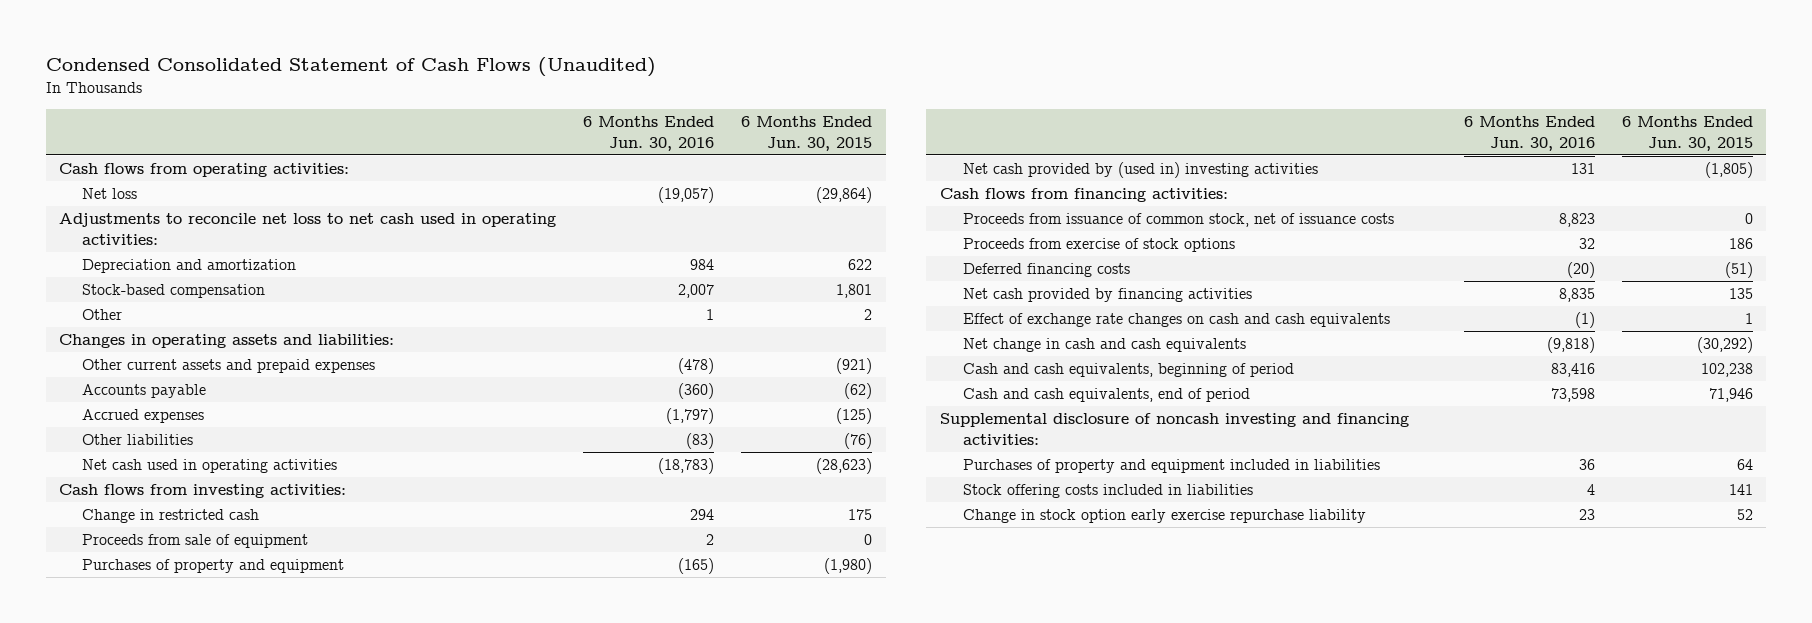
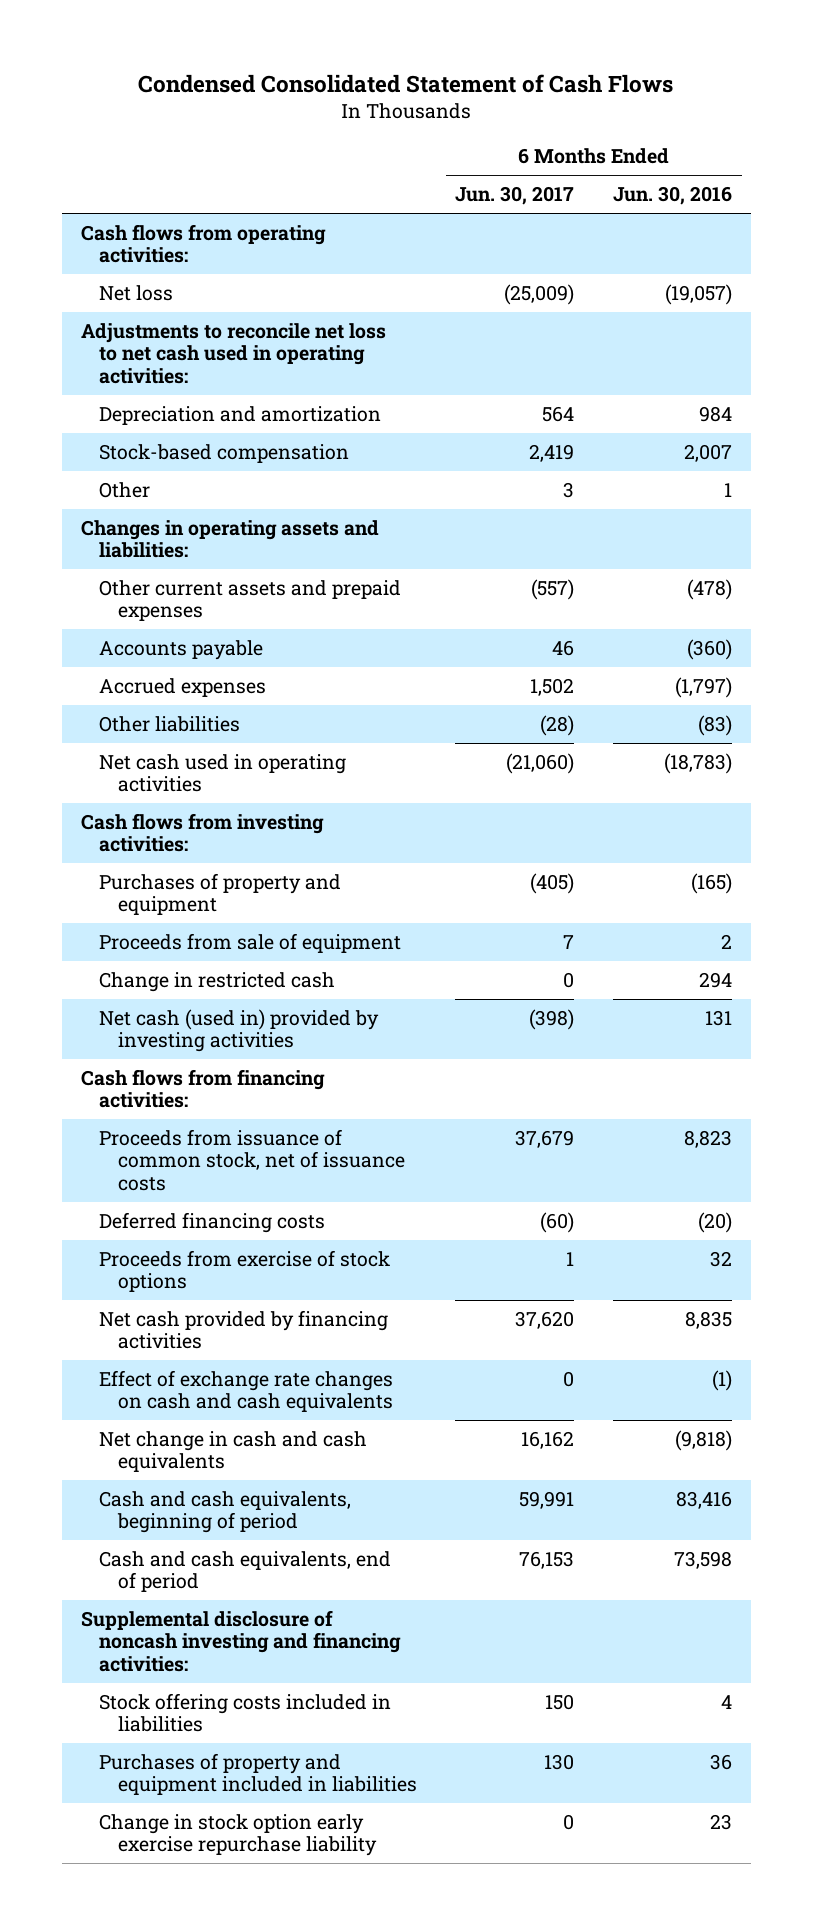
[45,56,656,77] Condensed Consolidated Statement of Cash Flows (Unaudited) -> [138,73,674,93] Condensed Consolidated Statement of Cash Flows
[741,115,873,151] 6 Months Ended Jun. 30, 2015 -> none
none -> [455,186,575,206] Jun. 30, 2017
[82,534,309,549] Proceeds from sale of equipment -> [99,932,402,953] Proceeds from sale of equipment
[82,509,260,524] Change in restricted cash -> [99,971,336,992] Change in restricted cash
[962,162,1318,179] Net cash provided by (used in) investing activities -> [99,1008,380,1053] Net cash (used in) provided by investing activities
[962,238,1235,253] Proceeds from exercise of stock options -> [99,1249,391,1293] Proceeds from exercise of stock options
[962,459,1380,474] Purchases of property and equipment included in liabilities -> [99,1752,417,1796] Purchases of property and equipment included in liabilities

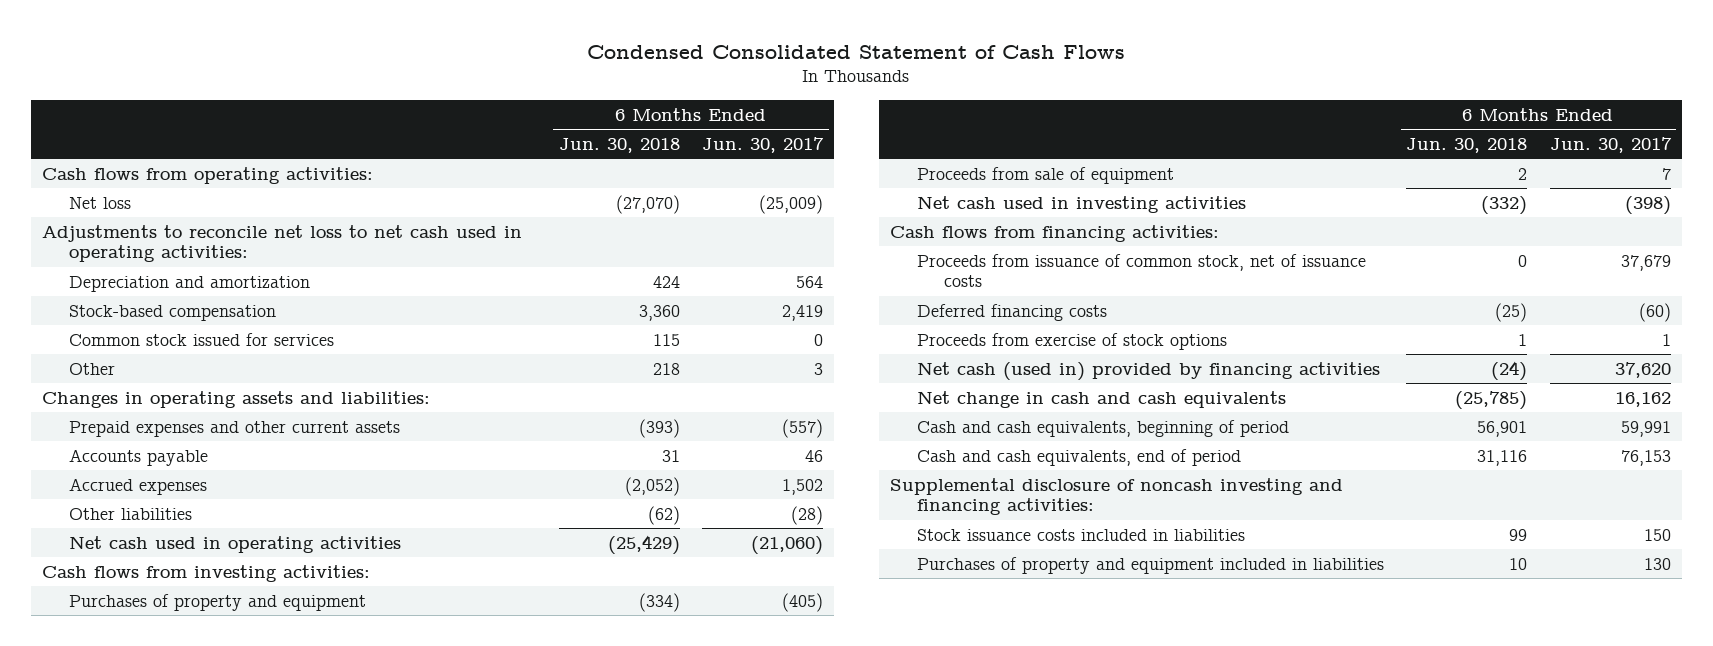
[612,186,732,206] Jun. 30, 2016 -> none
none -> [558,137,680,153] Jun. 30, 2018
none -> [69,332,335,346] Common stock issued for services
[99,579,402,622] Other current assets and prepaid expenses -> [69,420,401,437] Prepaid expenses and other current assets
[99,971,336,992] Change in restricted cash -> none
[99,1008,380,1053] Net cash (used in) provided by investing activities -> [916,195,1246,213] Net cash used in investing activities
[99,1369,394,1413] Effect of exchange rate changes on cash and cash equivalents -> none
[99,1309,389,1350] Net cash provided by financing activities -> [916,361,1380,381] Net cash (used in) provided by financing activities
[99,1692,392,1733] Stock offering costs included in liabilities -> [916,528,1245,541] Stock issuance costs included in liabilities
[99,1813,377,1857] Change in stock option early exercise repurchase liability -> none

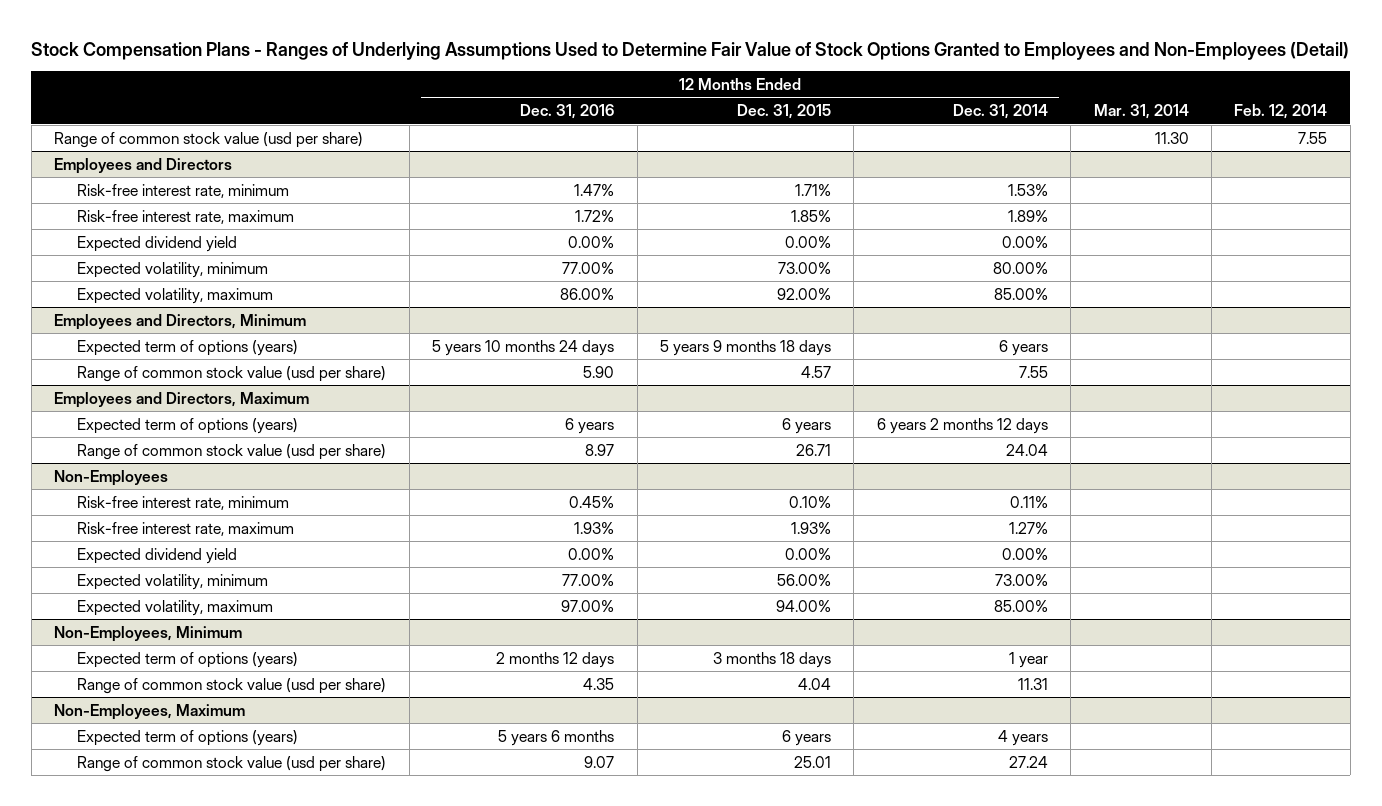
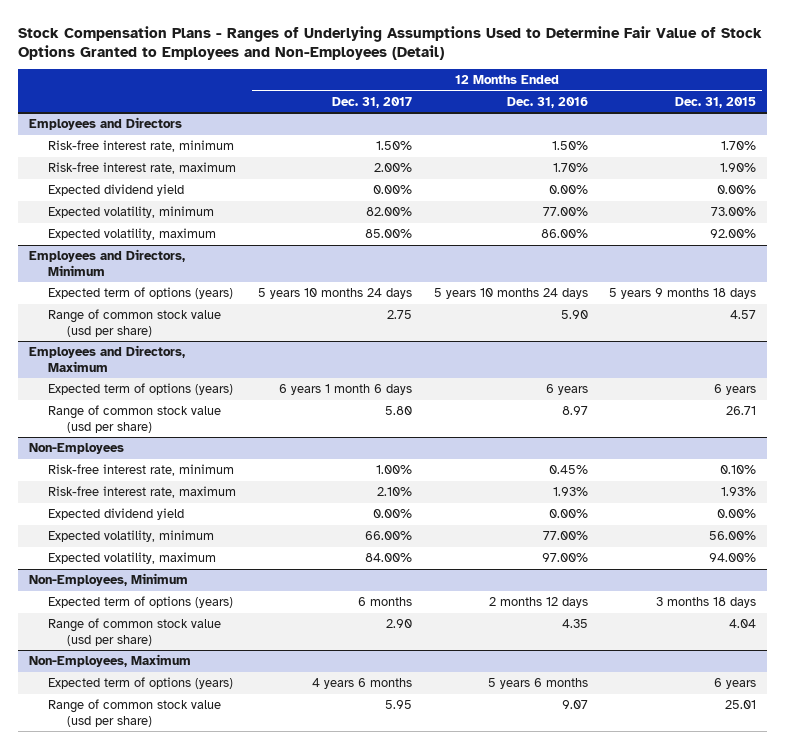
[952,104,1048,120] Dec. 31, 2014 -> none
[1093,104,1189,120] Mar. 31, 2014 -> none
[1234,104,1328,120] Feb. 12, 2014 -> none
none -> [331,96,412,108] Dec. 31, 2017
[54,131,364,148] Range of common stock value (usd per share) -> none
[574,183,615,196] 1.47% -> [551,140,588,150] 1.50%
[794,183,831,196] 1.71% -> [721,140,757,150] 1.70%
[575,209,615,222] 1.72% -> [552,162,588,172] 1.70%
[790,209,831,222] 1.85% -> [720,162,757,172] 1.90%

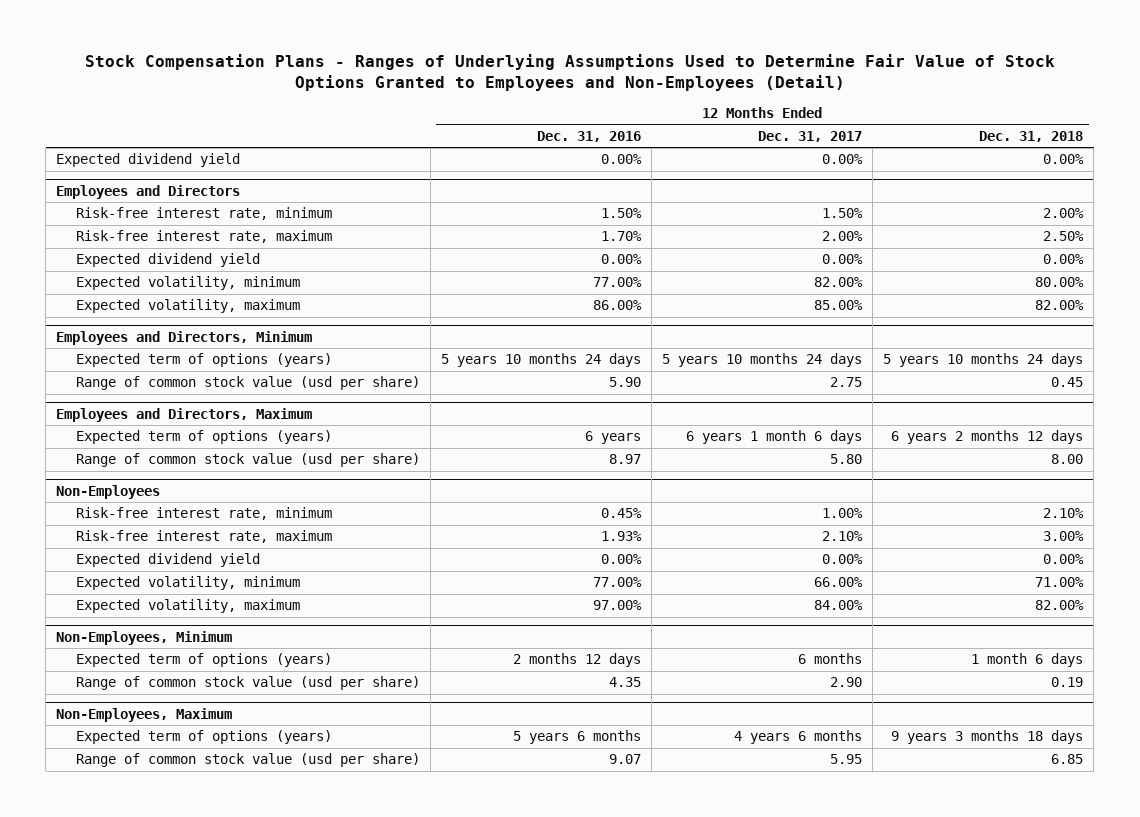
[675,96,757,108] Dec. 31, 2015 -> none
none -> [979,130,1084,142] Dec. 31, 2018
none -> [56,153,241,168] Expected dividend yield

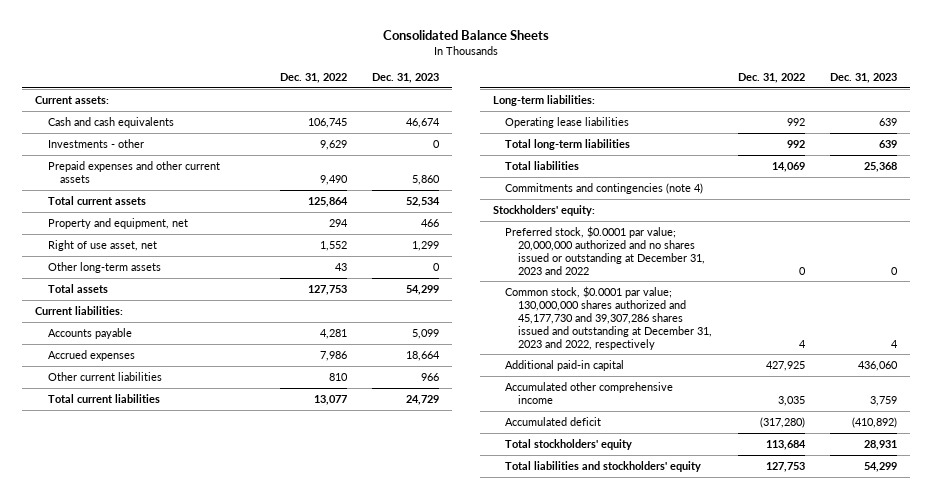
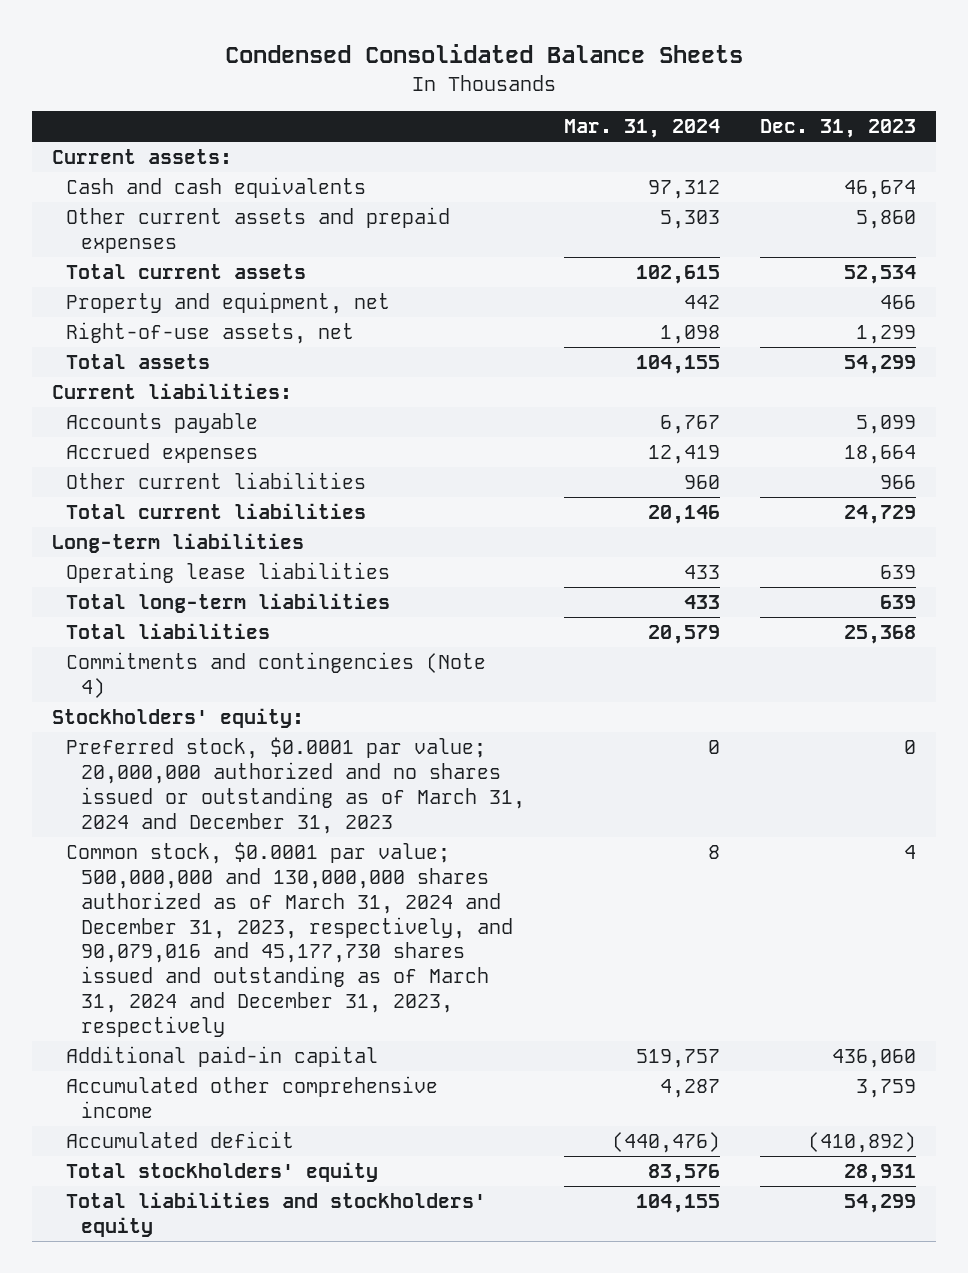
[383,29,550,40] Consolidated Balance Sheets -> [225,44,744,64] Condensed Consolidated Balance Sheets
[279,72,347,83] Dec. 31, 2022 -> none
none -> [564,119,721,139] Mar. 31, 2024
[47,138,144,148] Investments - other -> none
[47,160,220,183] Prepaid expenses and other current assets -> [66,207,451,254] Other current assets and prepaid expenses
[47,261,161,273] Other long-term assets -> none
[47,239,157,251] Right of use asset, net -> [66,322,355,345] Right-of-use assets, net
[493,94,596,106] Long-term liabilities: -> [51,533,304,554] Long-term liabilities
[505,182,704,194] Commitments and contingencies (note 4) -> [66,652,487,699] Commitments and contingencies (Note 4)
[505,225,705,275] Preferred stock, $0.0001 par value; 20,000,000 authorized and no shares issued or outstanding at December 31, 2023 and 2022 -> [66,737,525,834] Preferred stock, $0.0001 par value; 20,000,000 authorized and no shares issued or outstanding as of March 31, 2024 and December 31, 2023
[505,285,712,350] Common stock, $0.0001 par value; 130,000,000 shares authorized and 45,177,730 and 39,307,286 shares issued and outstanding at December 31, 2023 and 2022, respectively -> [66,842,513,1037] Common stock, $0.0001 par value; 500,000,000 and 130,000,000 shares authorized as of March 31, 2024 and December 31, 2023, respectively, and 90,079,016 and 45,177,730 shares issued and outstanding as of March 31, 2024 and December 31, 2023, respectively

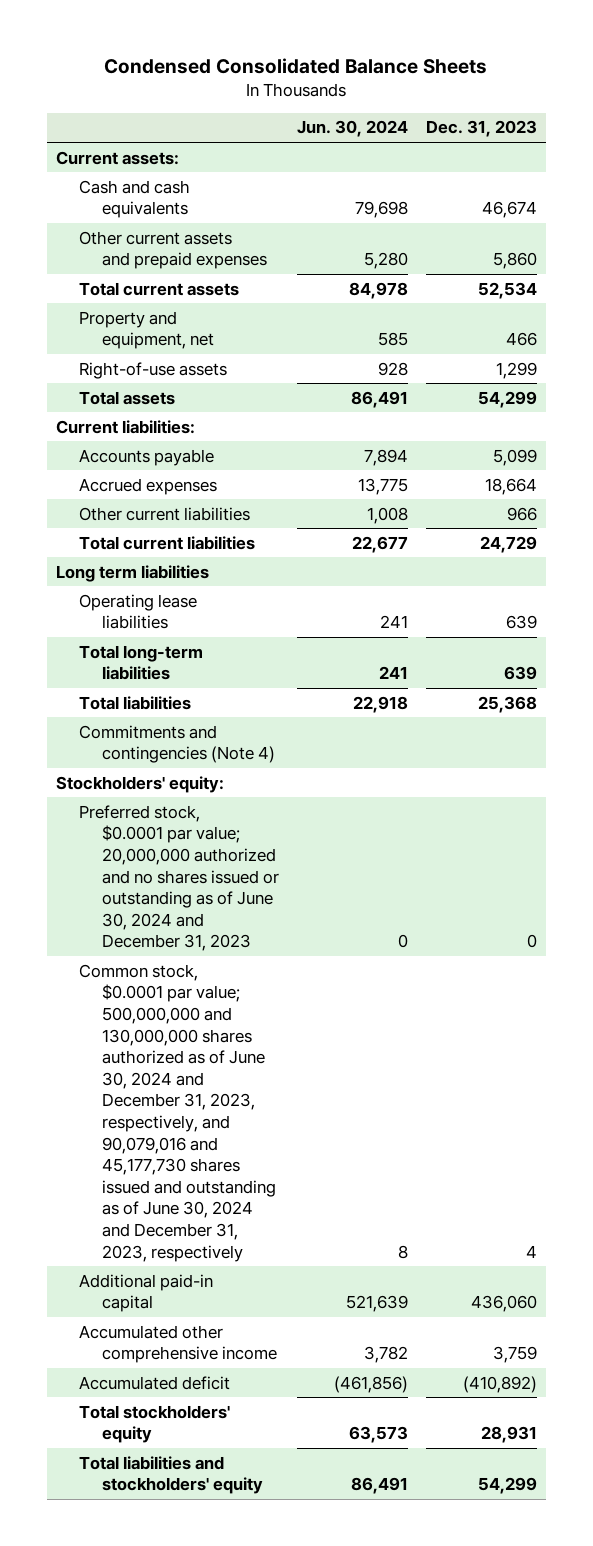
[564,119,721,139] Mar. 31, 2024 -> none
none -> [296,120,408,138] Jun. 30, 2024
[66,322,355,345] Right-of-use assets, net -> [78,361,227,379] Right-of-use assets
[51,533,304,554] Long-term liabilities -> [55,564,209,582] Long term liabilities
[66,737,525,834] Preferred stock, $0.0001 par value; 20,000,000 authorized and no shares issued or outstanding as of March 31, 2024 and December 31, 2023 -> [78,804,279,952] Preferred stock, $0.0001 par value; 20,000,000 authorized and no shares issued or outstanding as of June 30, 2024 and December 31, 2023
[66,842,513,1037] Common stock, $0.0001 par value; 500,000,000 and 130,000,000 shares authorized as of March 31, 2024 and December 31, 2023, respectively, and 90,079,016 and 45,177,730 shares issued and outstanding as of March 31, 2024 and December 31, 2023, respectively -> [78,963,276,1262] Common stock, $0.0001 par value; 500,000,000 and 130,000,000 shares authorized as of June 30, 2024 and December 31, 2023, respectively, and 90,079,016 and 45,177,730 shares issued and outstanding as of June 30, 2024 and December 31, 2023, respectively

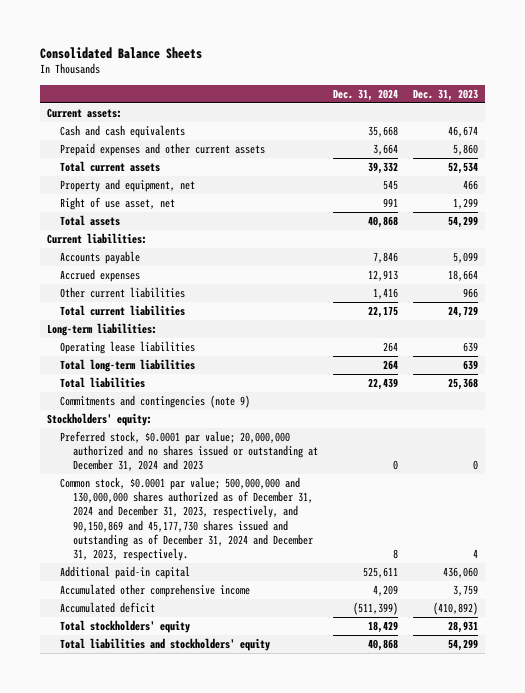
[104,57,488,74] Condensed Consolidated Balance Sheets -> [39,46,202,59] Consolidated Balance Sheets
[296,120,408,138] Jun. 30, 2024 -> none
none -> [333,88,399,101] Dec. 31, 2024
[78,230,267,270] Other current assets and prepaid expenses -> [60,142,266,156] Prepaid expenses and other current assets
[78,361,227,379] Right-of-use assets -> [60,196,176,210] Right of use asset, net
[55,564,209,582] Long term liabilities -> [46,322,157,336] Long-term liabilities:
[78,724,275,764] Commitments and contingencies (Note 4) -> [60,394,251,408] Commitments and contingencies (note 9)
[78,804,279,952] Preferred stock, $0.0001 par value; 20,000,000 authorized and no shares issued or outstanding as of June 30, 2024 and December 31, 2023 -> [60,430,319,472] Preferred stock, $0.0001 par value; 20,000,000 authorized and no shares issued or outstanding at December 31, 2024 and 2023
[78,963,276,1262] Common stock, $0.0001 par value; 500,000,000 and 130,000,000 shares authorized as of June 30, 2024 and December 31, 2023, respectively, and 90,079,016 and 45,177,730 shares issued and outstanding as of June 30, 2024 and December 31, 2023, respectively -> [60,476,314,562] Common stock, $0.0001 par value; 500,000,000 and 130,000,000 shares authorized as of December 31, 2024 and December 31, 2023, respectively, and 90,150,869 and 45,177,730 shares issued and outstanding as of December 31, 2024 and December 31, 2023, respectively.

